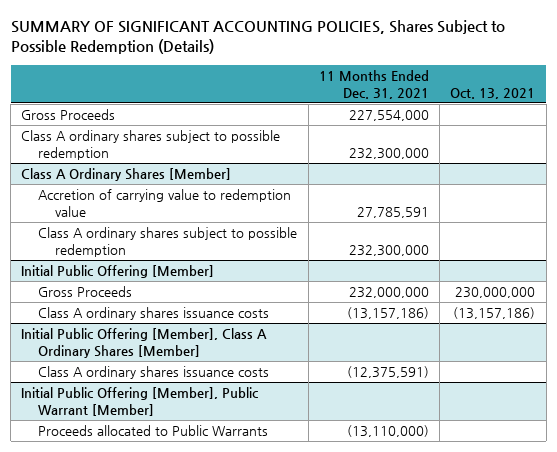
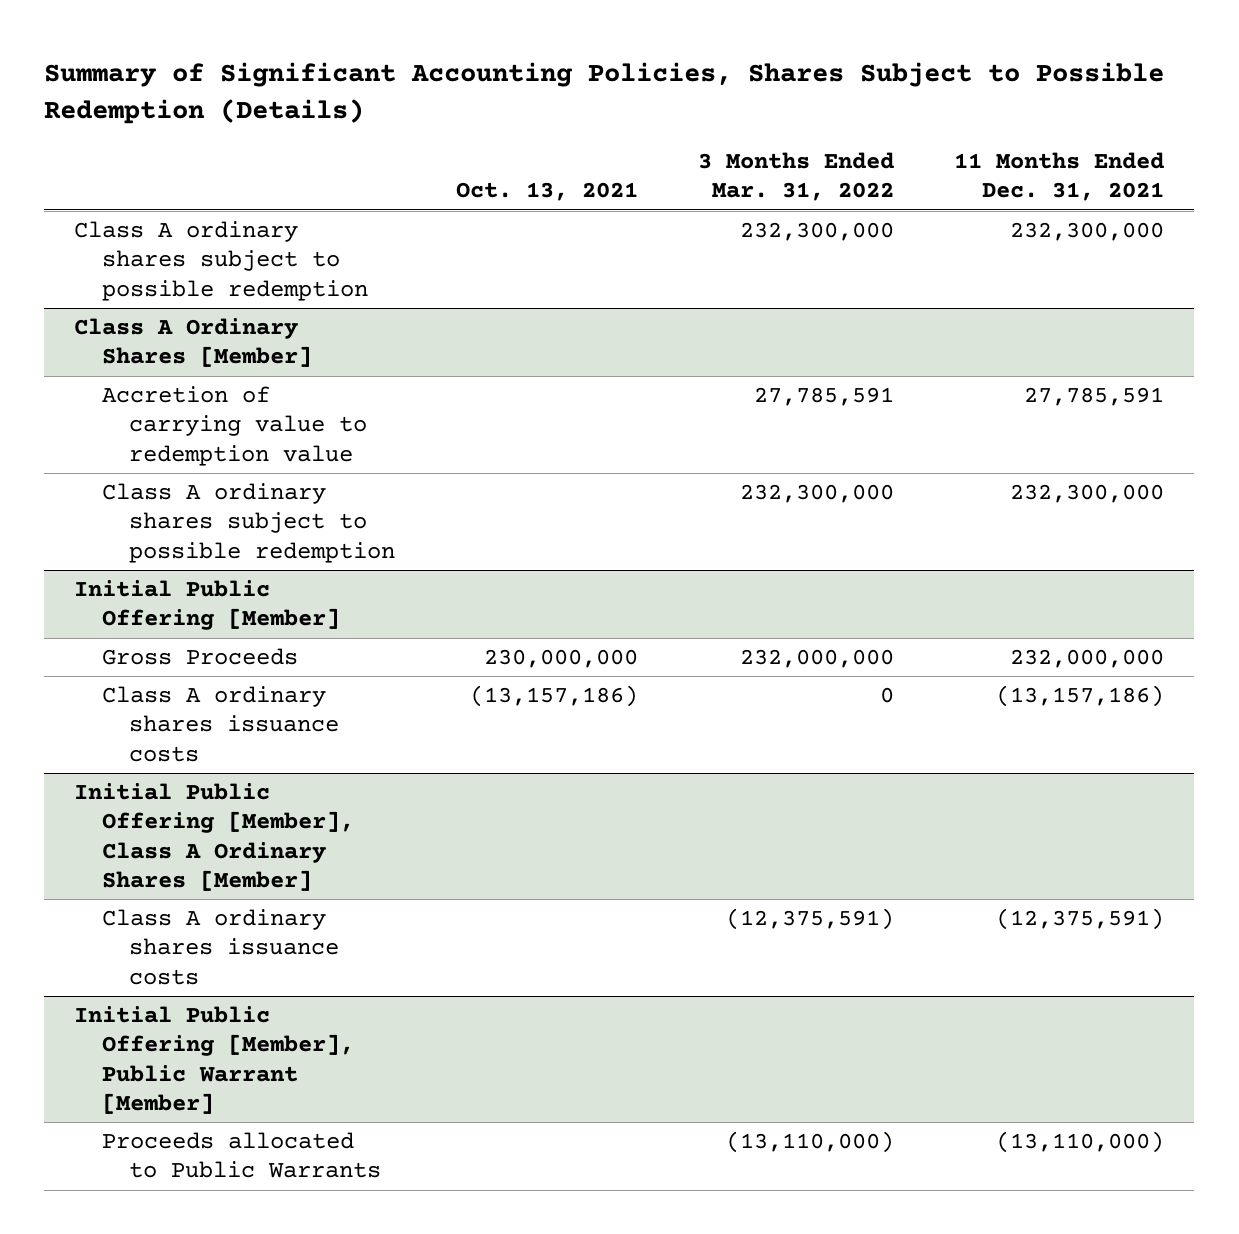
[10,20,505,55] SUMMARY OF SIGNIFICANT ACCOUNTING POLICIES, Shares Subject to Possible Redemption (Details) -> [44,62,1165,125] Summary of Significant Accounting Policies, Shares Subject to Possible Redemption (Details)
none -> [697,152,894,202] 3 Months Ended Mar. 31, 2022
[21,109,116,121] Gross Proceeds -> none

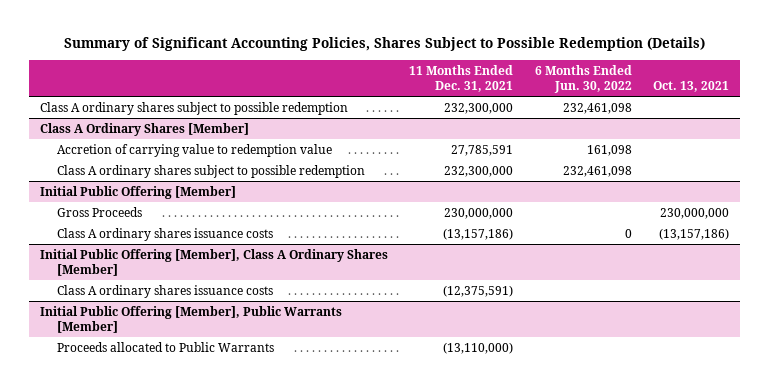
[697,152,894,202] 3 Months Ended Mar. 31, 2022 -> none
none -> [534,64,632,93] 6 Months Ended Jun. 30, 2022
[1010,649,1165,669] 232,000,000 -> [444,207,514,219] 230,000,000
[74,1006,354,1115] Initial Public Offering [Member], Public Warrant [Member] -> [40,305,343,334] Initial Public Offering [Member], Public Warrants [Member]

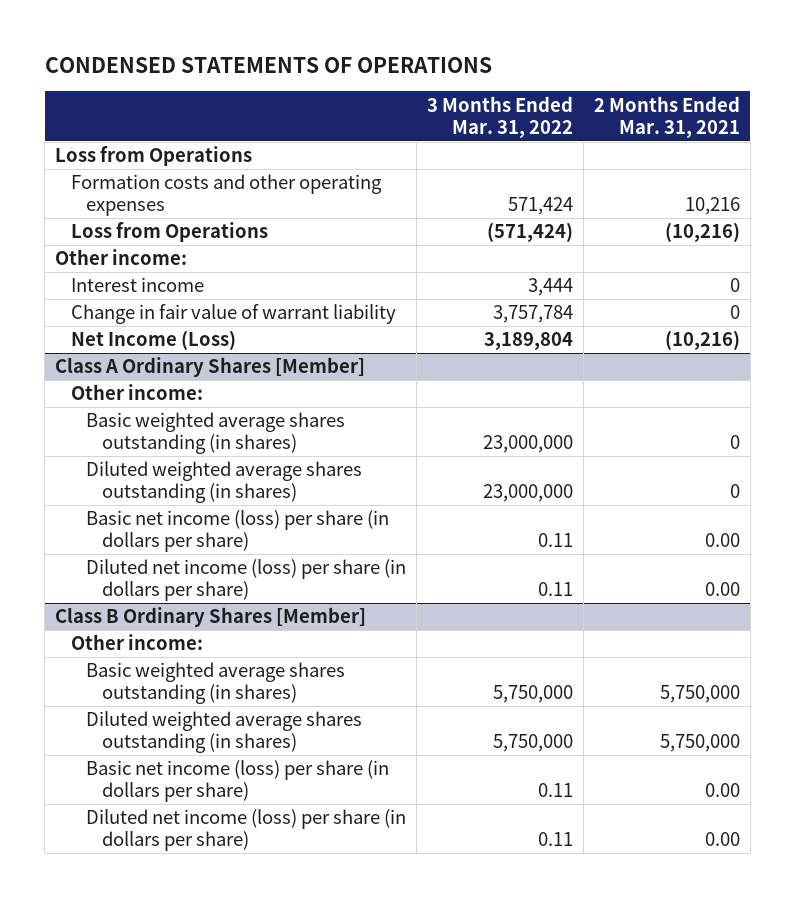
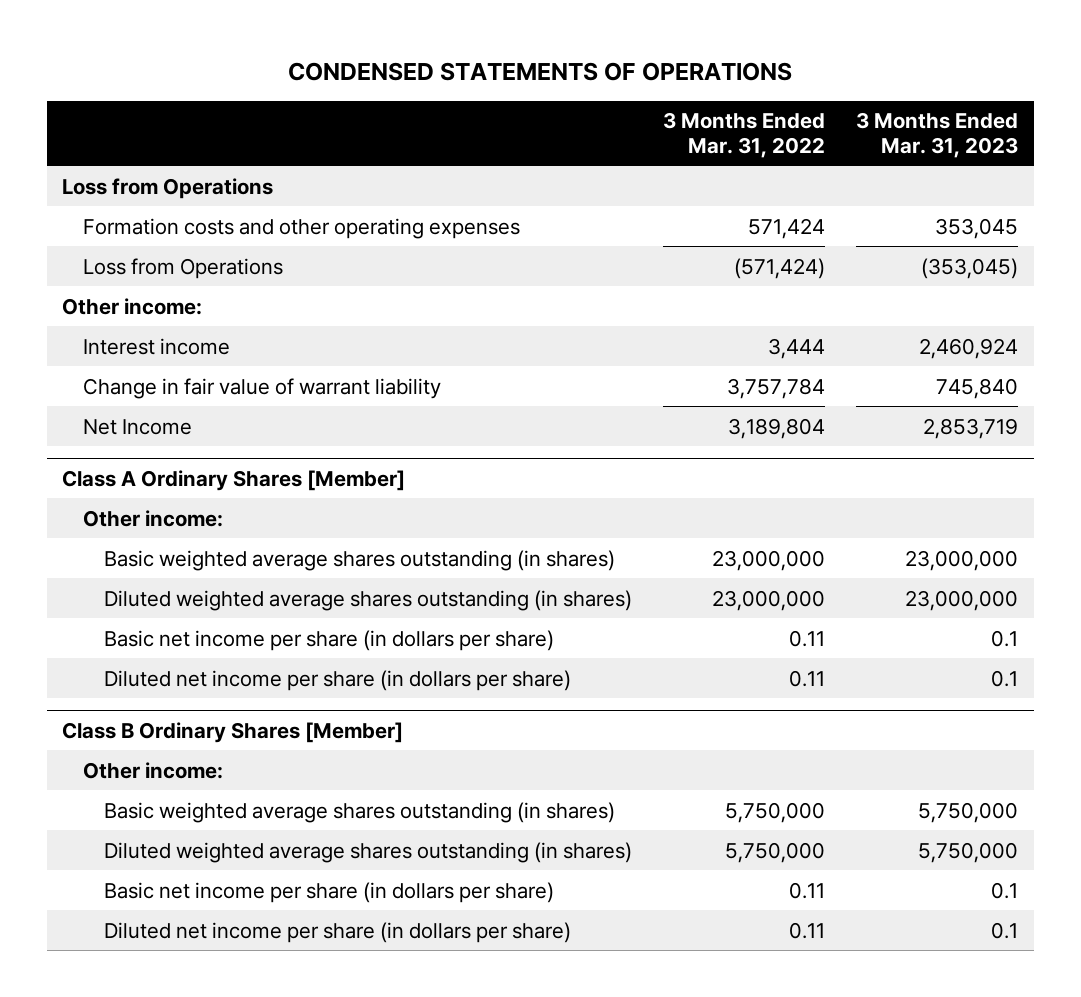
[593,95,740,138] 2 Months Ended Mar. 31, 2021 -> none
none -> [856,112,1019,158] 3 Months Ended Mar. 31, 2023
[70,330,236,351] Net Income (Loss) -> [83,418,193,435] Net Income
[86,510,390,553] Basic net income (loss) per share (in dollars per share) -> [104,629,555,651] Basic net income per share (in dollars per share)
[86,559,407,602] Diluted net income (loss) per share (in dollars per share) -> [104,669,572,691] Diluted net income per share (in dollars per share)
[86,760,390,803] Basic net income (loss) per share (in dollars per share) -> [104,881,555,903] Basic net income per share (in dollars per share)
[86,809,407,852] Diluted net income (loss) per share (in dollars per share) -> [104,921,572,943] Diluted net income per share (in dollars per share)

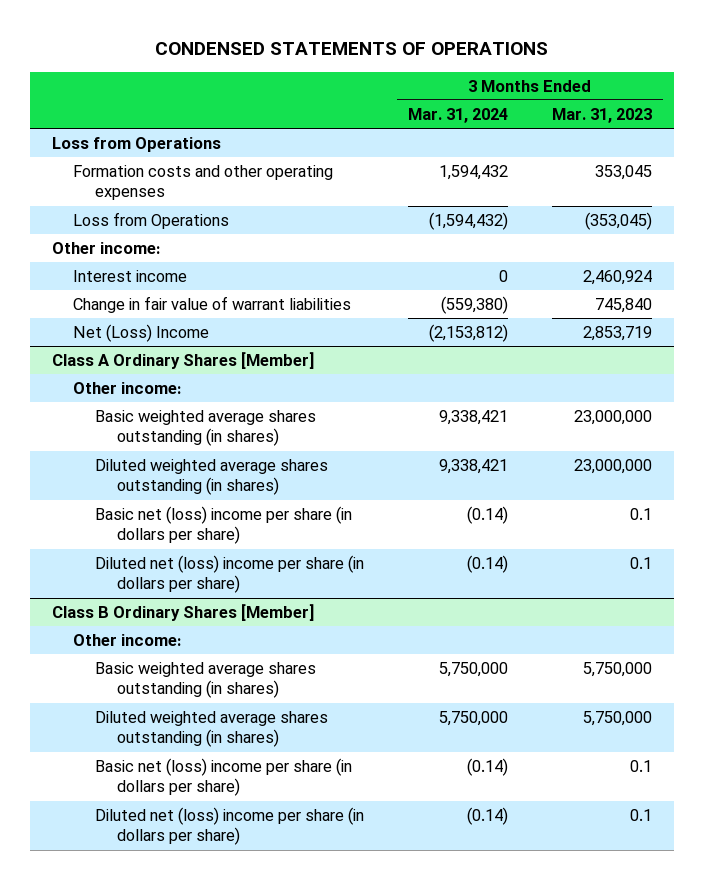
[663,112,826,158] 3 Months Ended Mar. 31, 2022 -> none
none -> [408,107,509,123] Mar. 31, 2024
[83,377,442,399] Change in fair value of warrant liability -> [73,295,352,313] Change in fair value of warrant liabilities
[83,418,193,435] Net Income -> [73,323,210,342] Net (Loss) Income
[104,629,555,651] Basic net income per share (in dollars per share) -> [94,505,352,545] Basic net (loss) income per share (in dollars per share)
[104,669,572,691] Diluted net income per share (in dollars per share) -> [94,554,364,594] Diluted net (loss) income per share (in dollars per share)
[104,881,555,903] Basic net income per share (in dollars per share) -> [94,757,352,797] Basic net (loss) income per share (in dollars per share)
[104,921,572,943] Diluted net income per share (in dollars per share) -> [94,806,364,846] Diluted net (loss) income per share (in dollars per share)

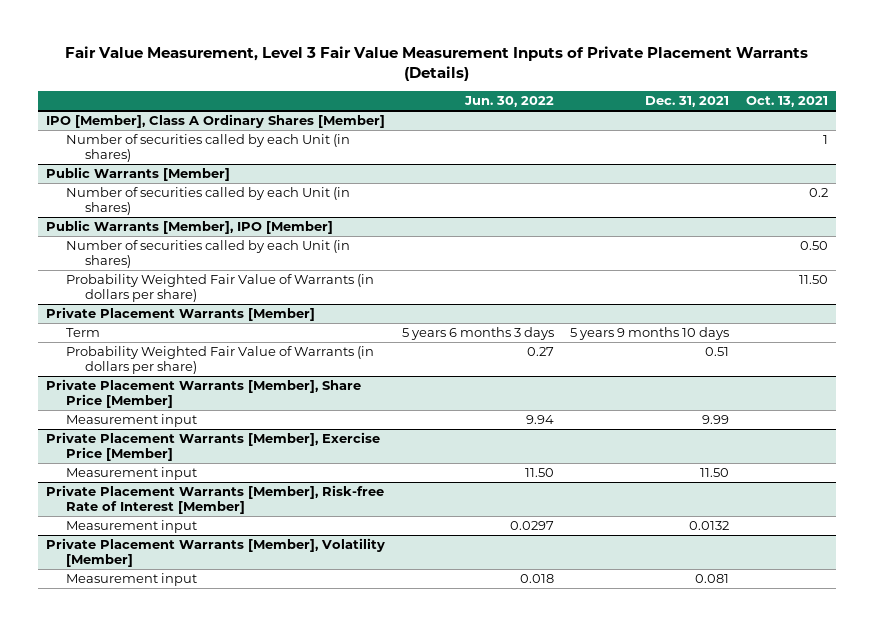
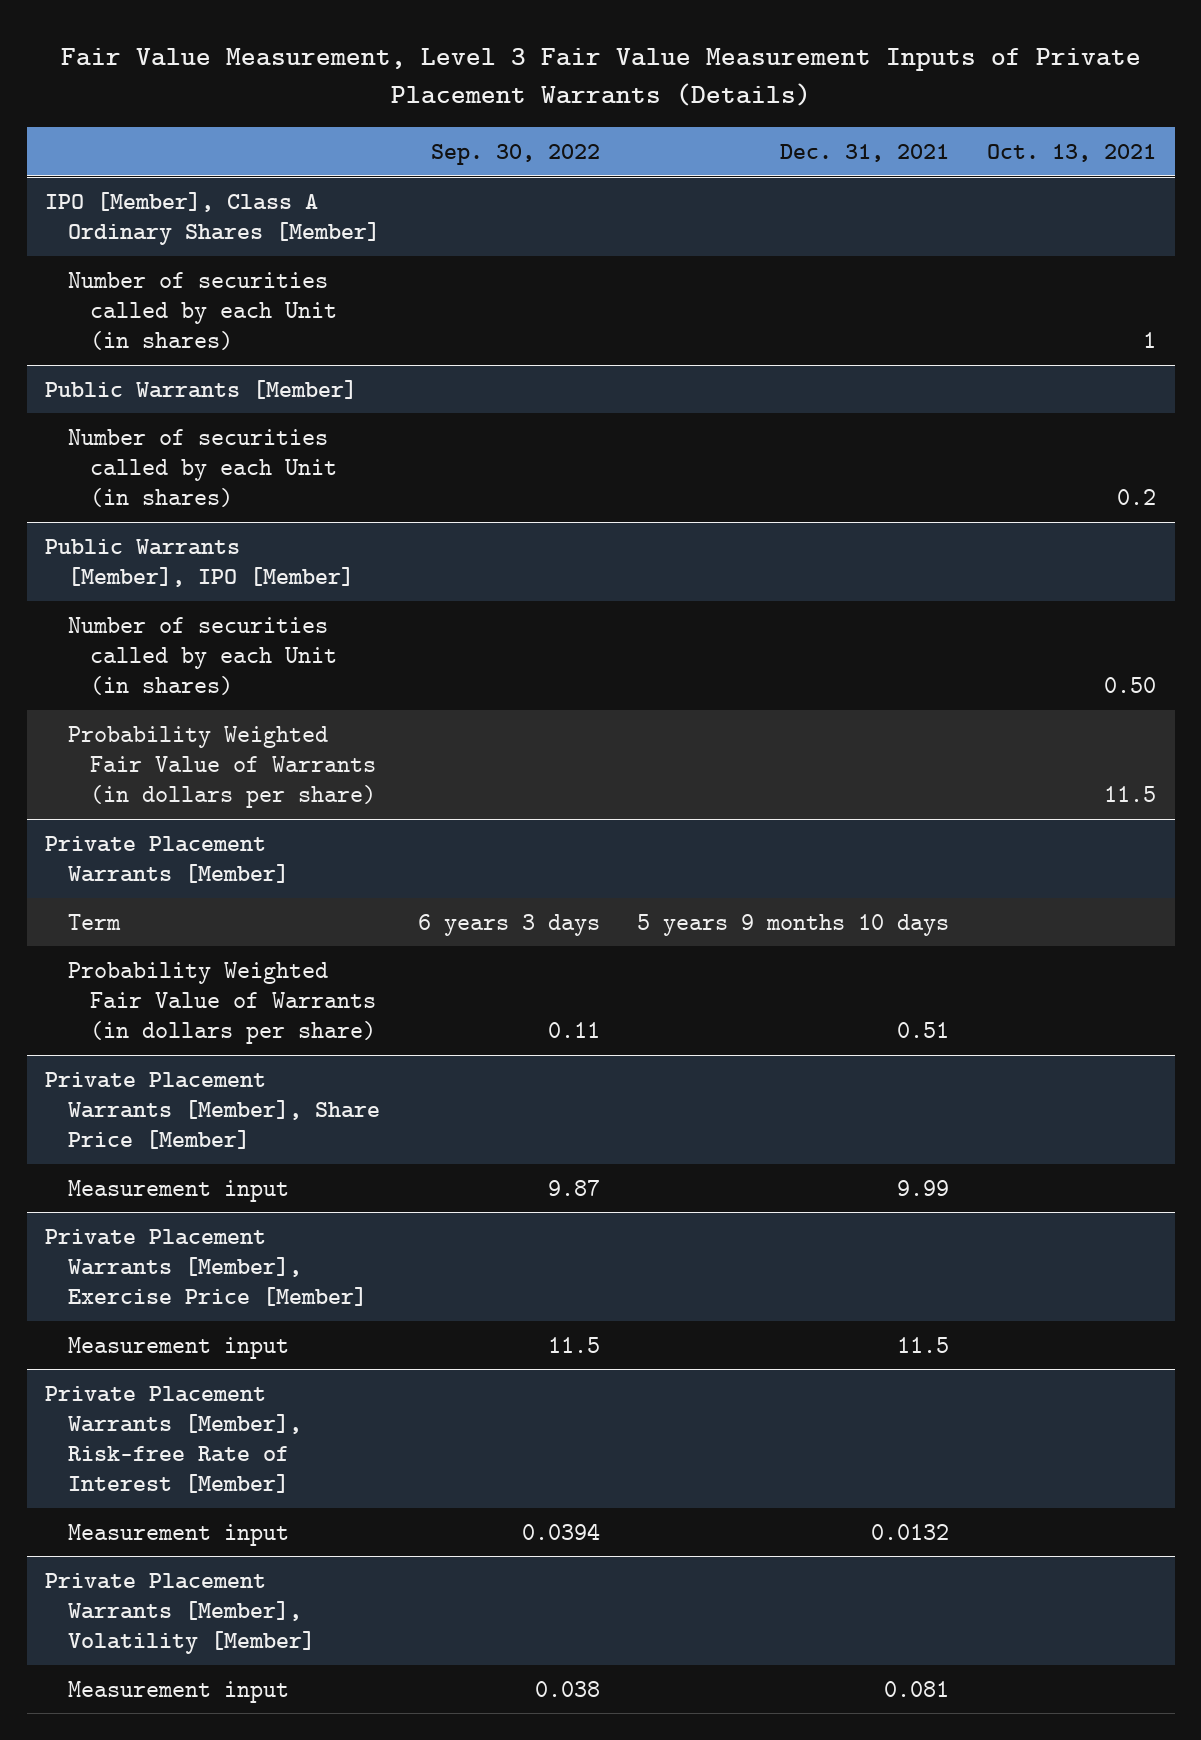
[463,96,554,108] Jun. 30, 2022 -> none
none -> [430,143,600,165] Sep. 30, 2022
[798,275,828,285] 11.50 -> [1103,785,1156,802] 11.5
[700,468,730,478] 11.50 -> [897,1336,950,1353] 11.5

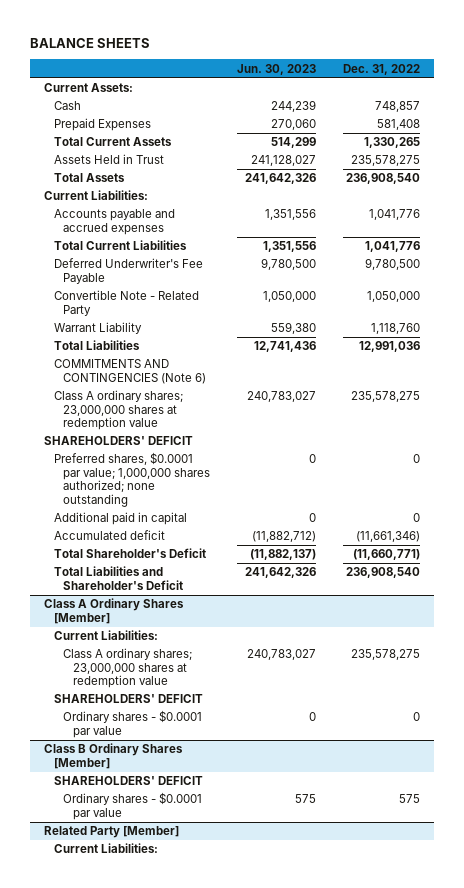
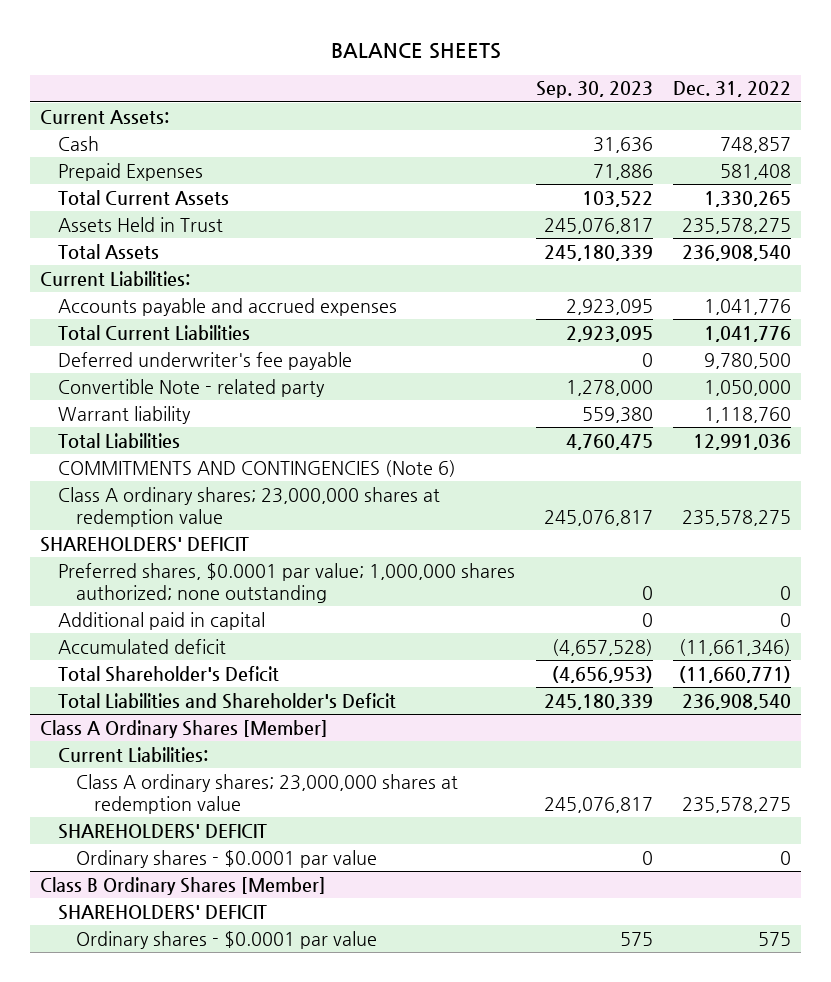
[237,63,317,75] Jun. 30, 2023 -> none
none -> [535,81,653,99] Sep. 30, 2023
[53,258,203,284] Deferred Underwriter's Fee Payable -> [58,351,353,370] Deferred underwriter's fee payable
[53,290,199,316] Convertible Note - Related Party -> [58,378,326,397] Convertible Note - related party
[53,322,142,335] Warrant Liability -> [58,405,192,424] Warrant liability
[43,826,179,839] Related Party [Member] -> none
[53,843,158,854] Current Liabilities: -> none

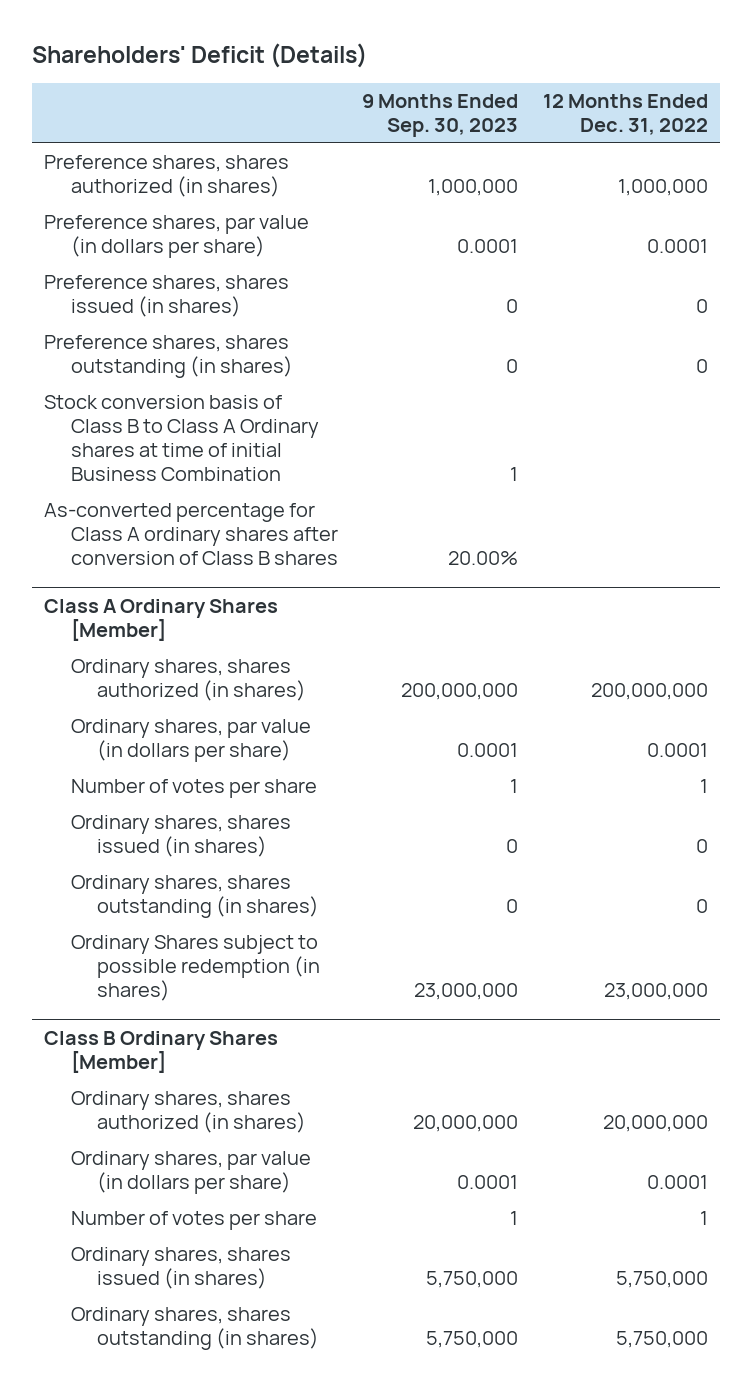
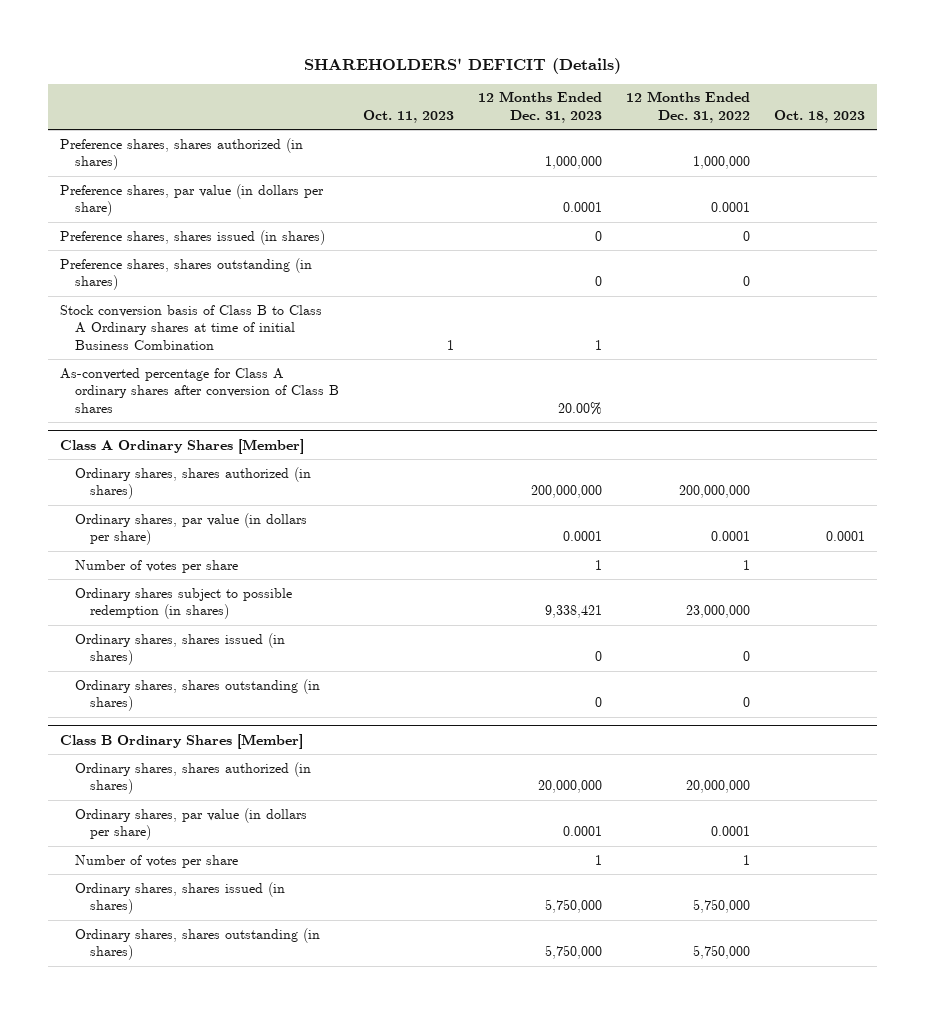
[31,42,367,68] Shareholders' Deficit (Details) -> [303,57,621,74] SHAREHOLDERS' DEFICIT (Details)
[362,94,519,138] 9 Months Ended Sep. 30, 2023 -> none
none -> [363,110,455,124] Oct. 11, 2023
none -> [478,91,603,124] 12 Months Ended Dec. 31, 2023
none -> [774,110,866,124] Oct. 18, 2023
none -> [75,587,293,620] Ordinary shares subject to possible redemption (in shares)
[70,935,321,1002] Ordinary Shares subject to possible redemption (in shares) -> none

